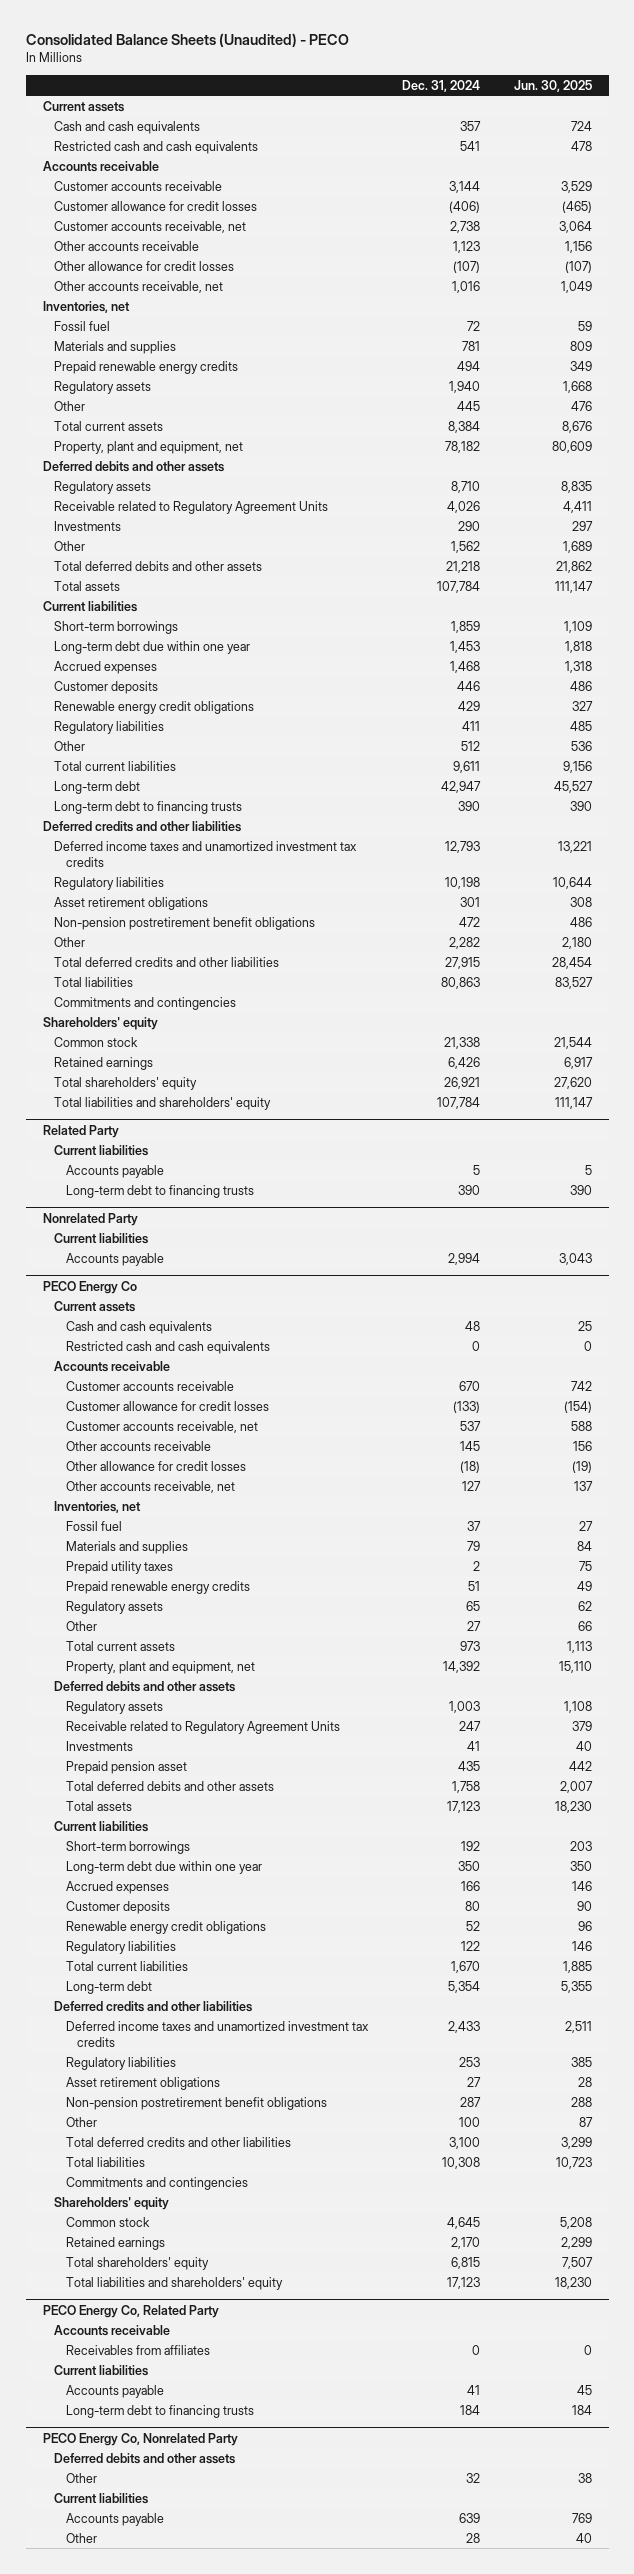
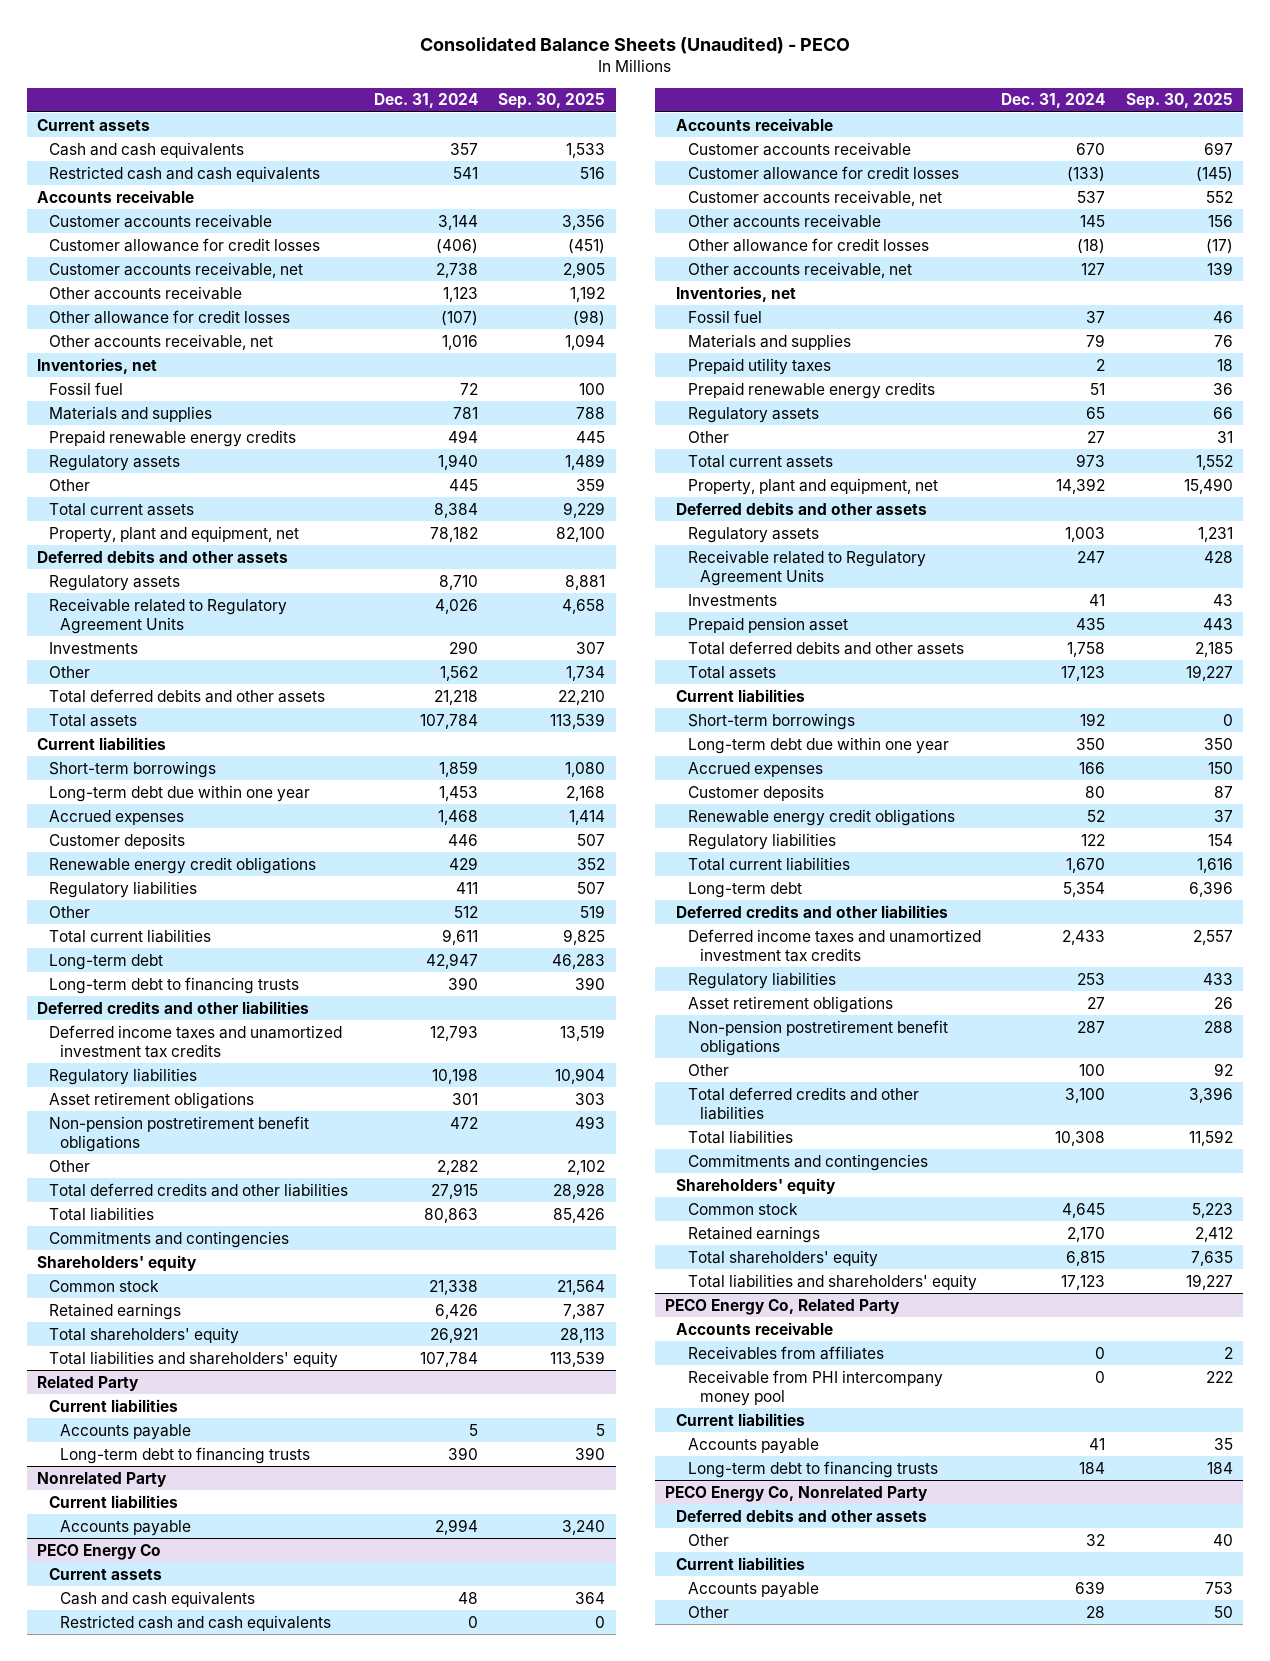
[513,79,592,92] Jun. 30, 2025 -> none
none -> [498,93,606,110] Sep. 30, 2025
none -> [687,1369,943,1407] Receivable from PHI intercompany money pool

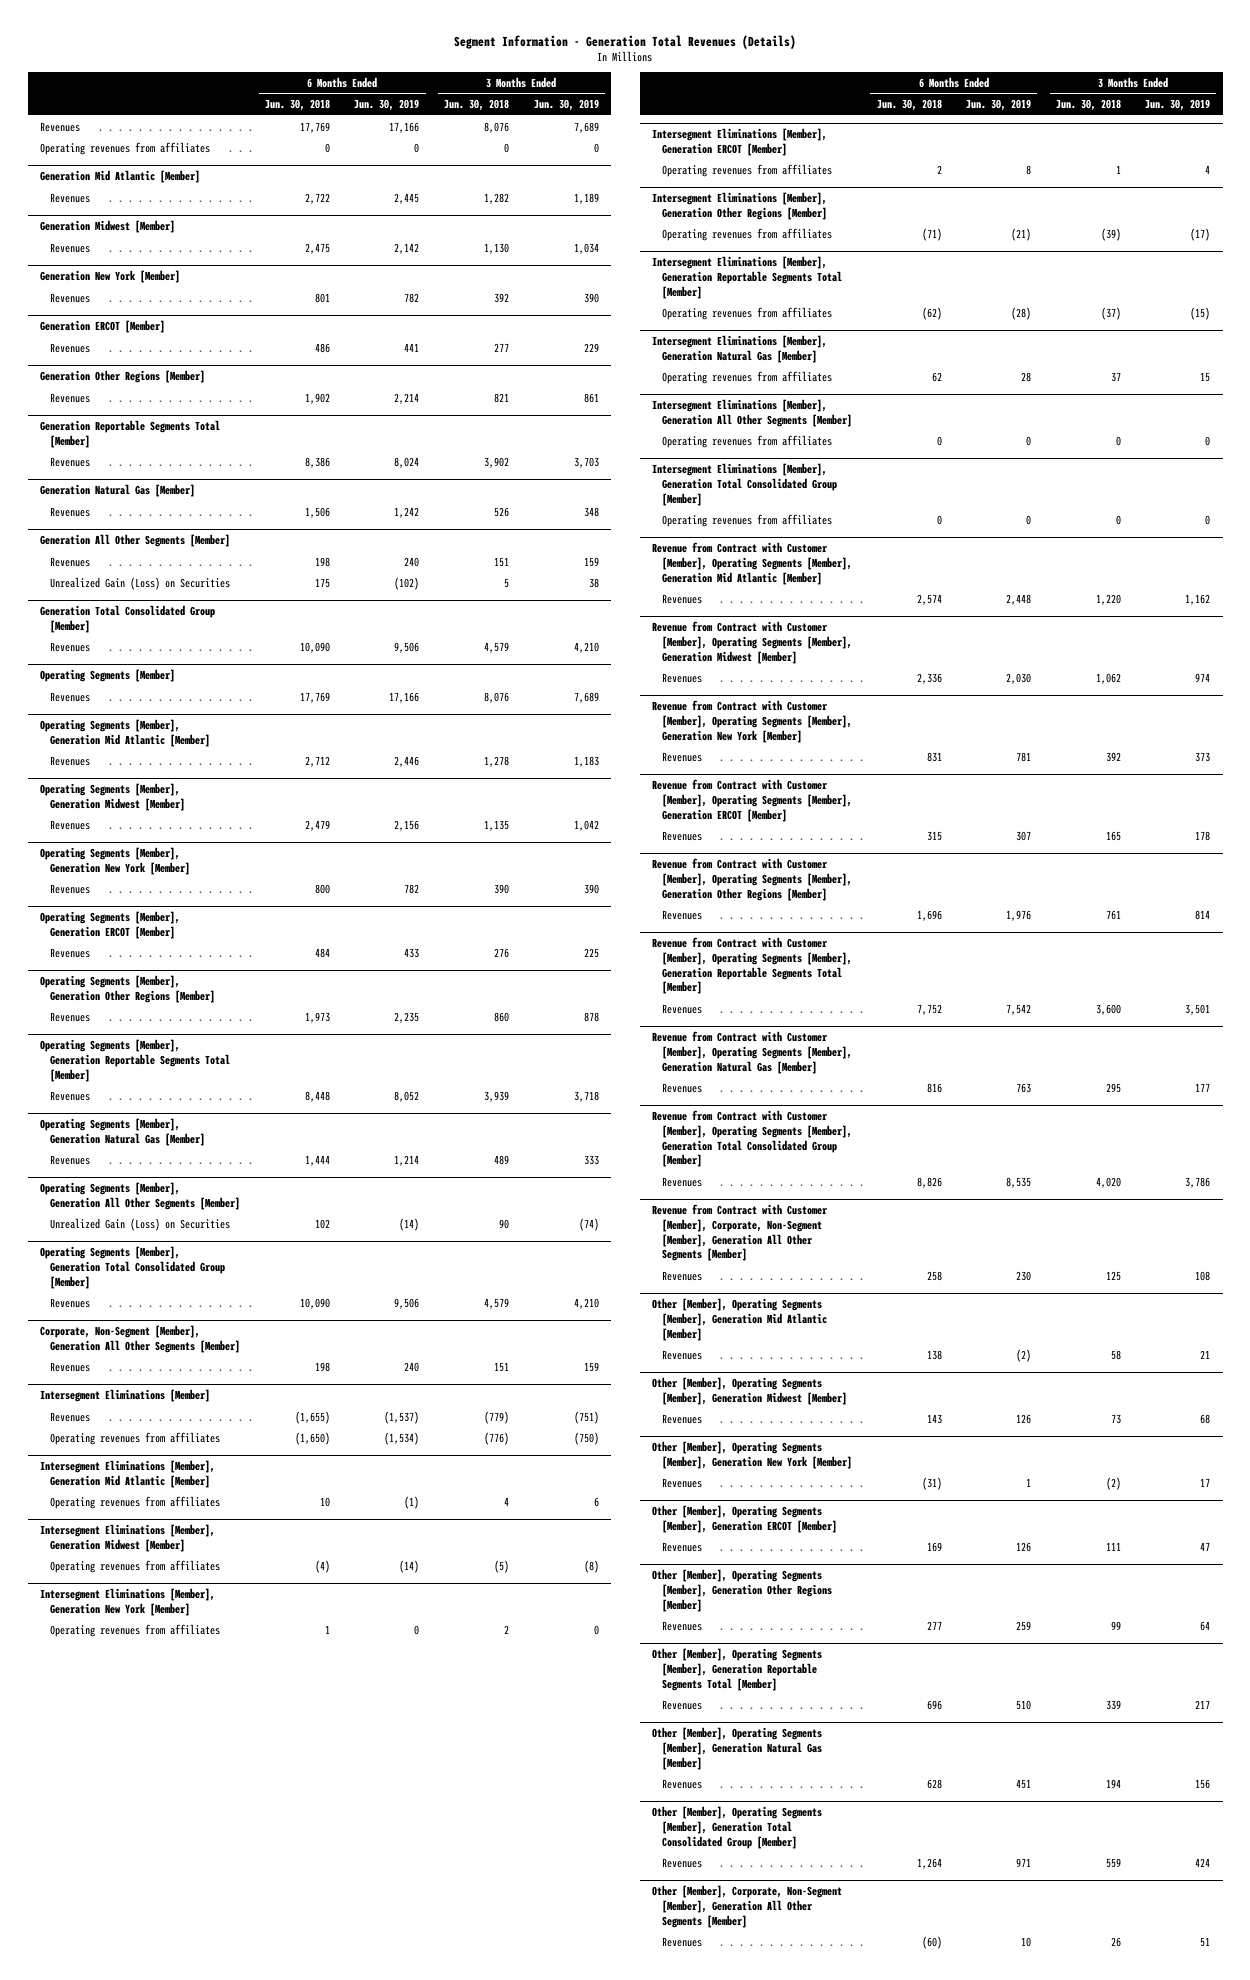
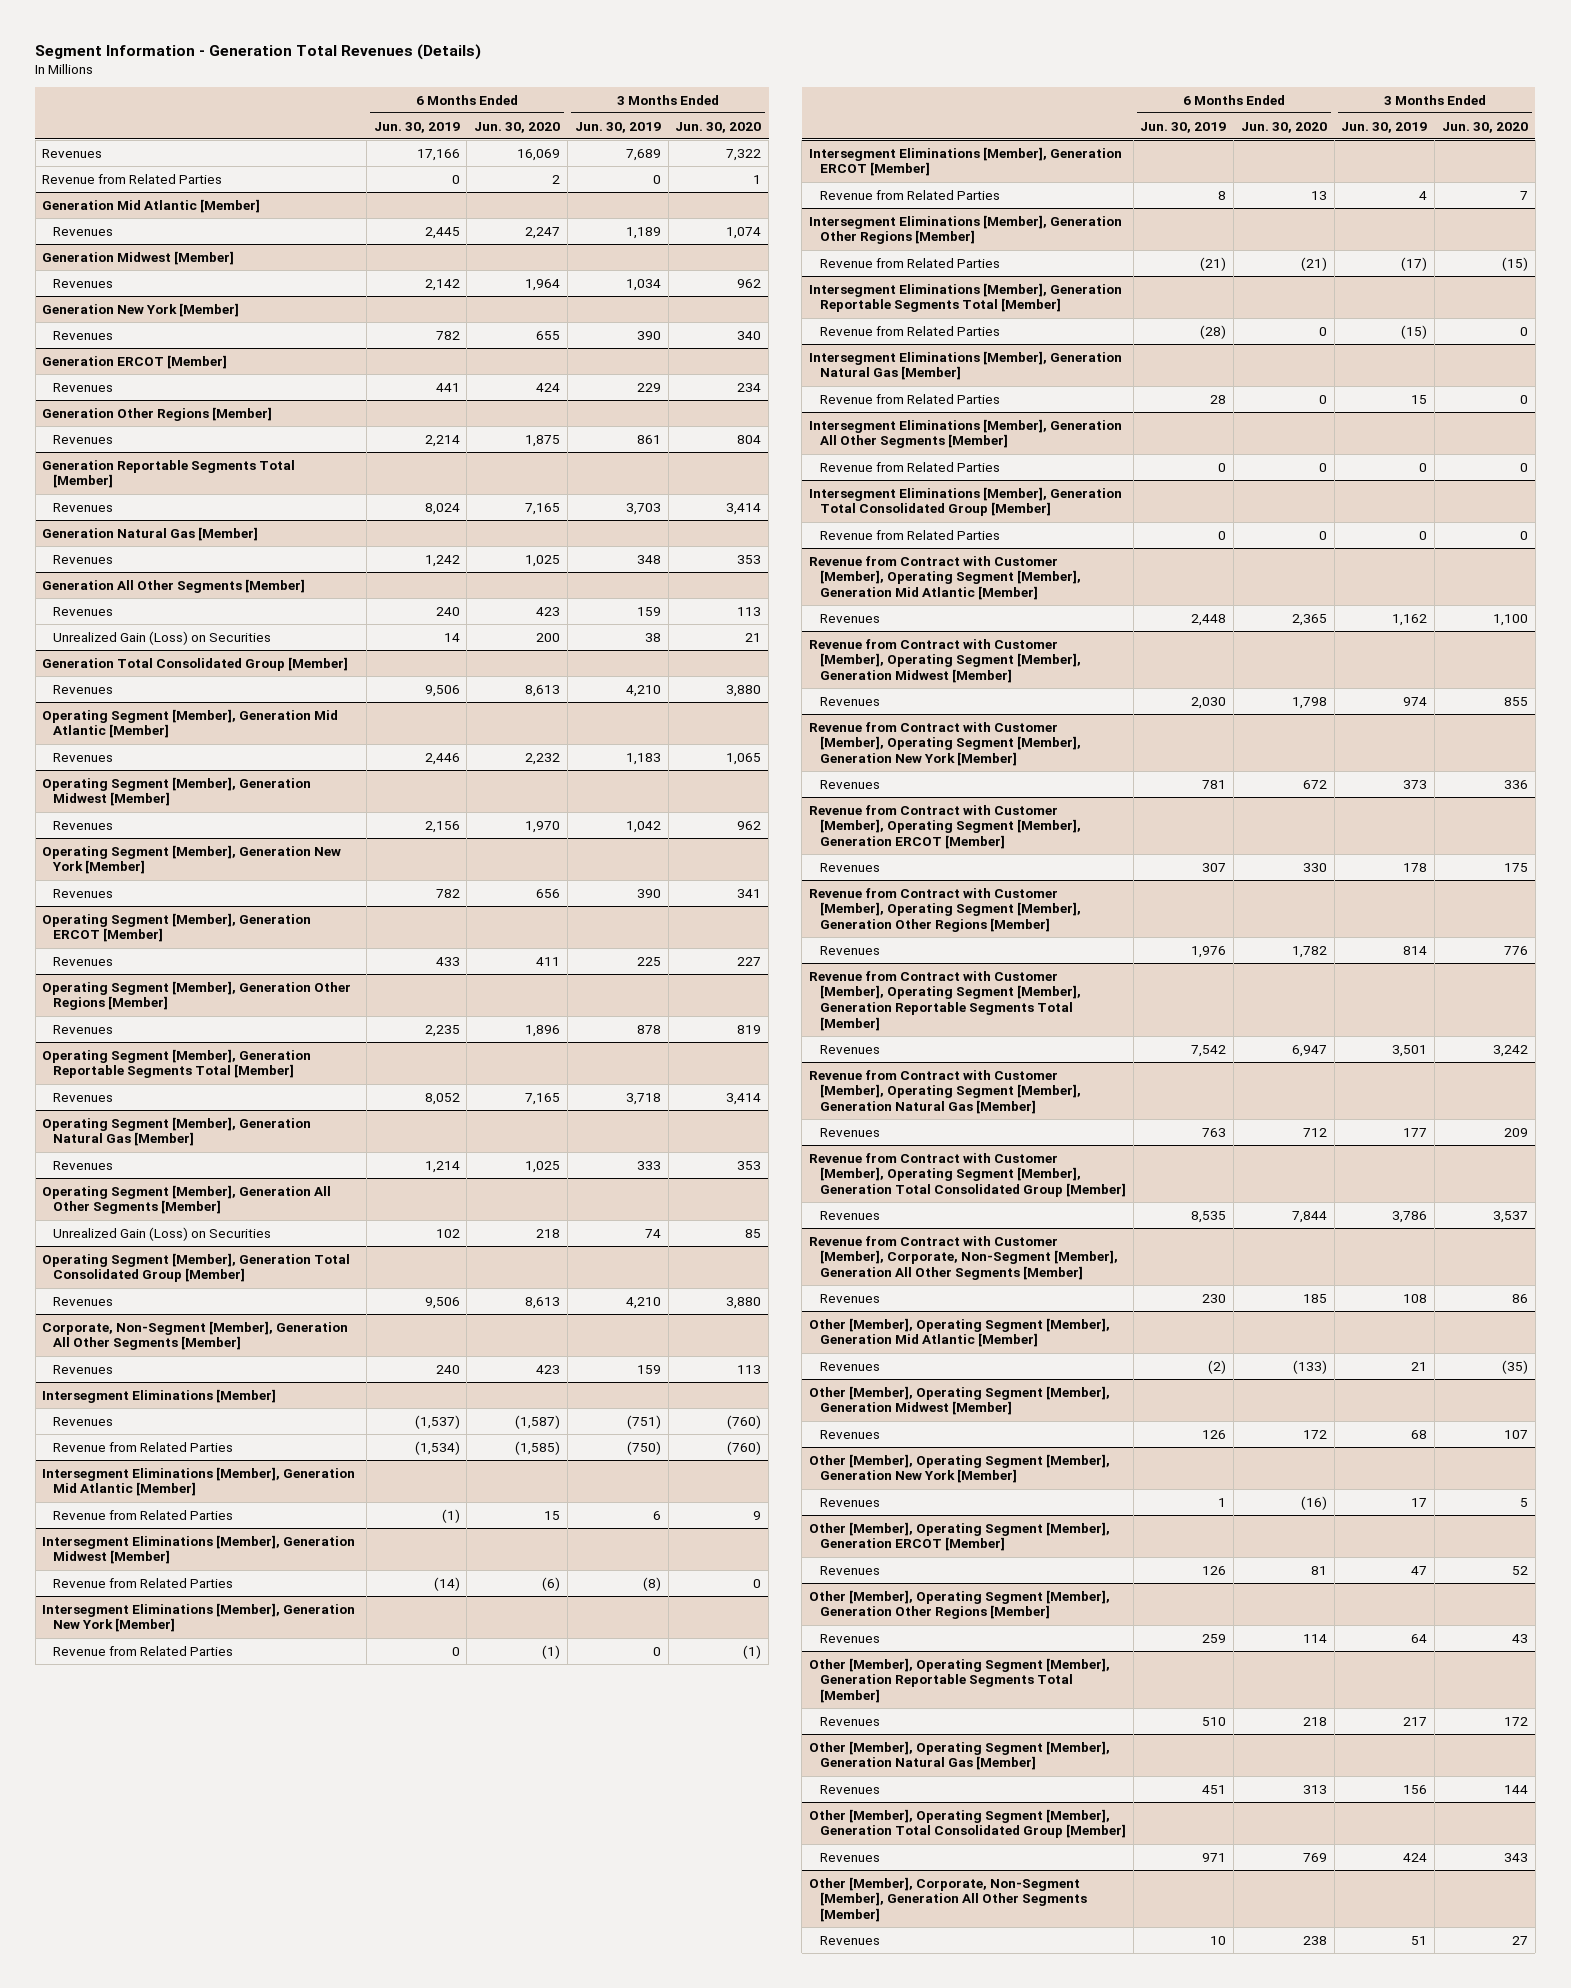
[264,99,330,112] Jun. 30, 2018 -> none
[444,99,510,112] Jun. 30, 2018 -> none
none -> [474,121,561,133] Jun. 30, 2020
none -> [675,121,762,133] Jun. 30, 2020
[40,141,211,155] Operating revenues from affiliates -> [42,173,223,184] Revenue from Related Parties
[394,576,420,590] (102) -> [443,632,460,642] 14
[40,669,176,683] Operating Segments [Member] -> none
[50,691,91,702] Revenues -> none
[40,719,211,747] Operating Segments [Member], Generation Mid Atlantic [Member] -> [42,708,339,739] Operating Segment [Member], Generation Mid Atlantic [Member]
[40,783,186,811] Operating Segments [Member], Generation Midwest [Member] -> [42,776,312,807] Operating Segment [Member], Generation Midwest [Member]
[40,847,191,875] Operating Segments [Member], Generation New York [Member] -> [42,844,342,875] Operating Segment [Member], Generation New York [Member]
[40,911,181,939] Operating Segments [Member], Generation ERCOT [Member] -> [42,912,312,943] Operating Segment [Member], Generation ERCOT [Member]
[40,975,216,1003] Operating Segments [Member], Generation Other Regions [Member] -> [42,980,352,1011] Operating Segment [Member], Generation Other Regions [Member]
[40,1039,231,1082] Operating Segments [Member], Generation Reportable Segments Total [Member] -> [42,1048,312,1079] Operating Segment [Member], Generation Reportable Segments Total [Member]
[40,1118,206,1146] Operating Segments [Member], Generation Natural Gas [Member] -> [42,1116,312,1147] Operating Segment [Member], Generation Natural Gas [Member]
[40,1182,241,1210] Operating Segments [Member], Generation All Other Segments [Member] -> [42,1184,332,1215] Operating Segment [Member], Generation All Other Segments [Member]
[399,1217,420,1231] (14) -> [435,1228,460,1238] 102
[578,1217,599,1231] (74) -> [644,1228,661,1238] 74
[40,1246,226,1289] Operating Segments [Member], Generation Total Consolidated Group [Member] -> [42,1252,351,1283] Operating Segment [Member], Generation Total Consolidated Group [Member]
[50,1431,221,1445] Operating revenues from affiliates -> [52,1441,233,1452] Revenue from Related Parties
[50,1495,221,1509] Operating revenues from affiliates -> [52,1509,233,1520] Revenue from Related Parties
[50,1559,221,1573] Operating revenues from affiliates -> [52,1577,233,1588] Revenue from Related Parties
[50,1623,221,1637] Operating revenues from affiliates -> [52,1645,233,1656] Revenue from Related Parties
[662,163,833,177] Operating revenues from affiliates -> [819,189,1000,200] Revenue from Related Parties
[662,227,833,241] Operating revenues from affiliates -> [819,257,1000,268] Revenue from Related Parties
[662,306,833,320] Operating revenues from affiliates -> [819,325,1000,336] Revenue from Related Parties
[662,370,833,384] Operating revenues from affiliates -> [819,393,1000,404] Revenue from Related Parties
[662,434,833,448] Operating revenues from affiliates -> [819,461,1000,472] Revenue from Related Parties
[662,513,833,527] Operating revenues from affiliates -> [819,529,1000,540] Revenue from Related Parties
[651,542,853,585] Revenue from Contract with Customer [Member], Operating Segments [Member], Generation Mid Atlantic [Member] -> [809,555,1081,601] Revenue from Contract with Customer [Member], Operating Segment [Member], Generation Mid Atlantic [Member]
[651,621,853,664] Revenue from Contract with Customer [Member], Operating Segments [Member], Generation Midwest [Member] -> [809,638,1081,684] Revenue from Contract with Customer [Member], Operating Segment [Member], Generation Midwest [Member]
[651,700,853,743] Revenue from Contract with Customer [Member], Operating Segments [Member], Generation New York [Member] -> [809,721,1081,767] Revenue from Contract with Customer [Member], Operating Segment [Member], Generation New York [Member]
[651,779,853,822] Revenue from Contract with Customer [Member], Operating Segments [Member], Generation ERCOT [Member] -> [809,804,1081,850] Revenue from Contract with Customer [Member], Operating Segment [Member], Generation ERCOT [Member]
[651,858,853,901] Revenue from Contract with Customer [Member], Operating Segments [Member], Generation Other Regions [Member] -> [809,887,1081,933] Revenue from Contract with Customer [Member], Operating Segment [Member], Generation Other Regions [Member]
[651,937,853,995] Revenue from Contract with Customer [Member], Operating Segments [Member], Generation Reportable Segments Total [Member] -> [809,970,1081,1031] Revenue from Contract with Customer [Member], Operating Segment [Member], Generation Reportable Segments Total [Member]
[651,1031,853,1074] Revenue from Contract with Customer [Member], Operating Segments [Member], Generation Natural Gas [Member] -> [809,1069,1081,1115] Revenue from Contract with Customer [Member], Operating Segment [Member], Generation Natural Gas [Member]
[651,1110,853,1168] Revenue from Contract with Customer [Member], Operating Segments [Member], Generation Total Consolidated Group [Member] -> [809,1152,1126,1198] Revenue from Contract with Customer [Member], Operating Segment [Member], Generation Total Consolidated Group [Member]
[651,1298,828,1341] Other [Member], Operating Segments [Member], Generation Mid Atlantic [Member] -> [809,1317,1111,1348] Other [Member], Operating Segment [Member], Generation Mid Atlantic [Member]
[651,1377,848,1405] Other [Member], Operating Segments [Member], Generation Midwest [Member] -> [809,1385,1111,1416] Other [Member], Operating Segment [Member], Generation Midwest [Member]
[651,1441,853,1469] Other [Member], Operating Segments [Member], Generation New York [Member] -> [809,1453,1111,1484] Other [Member], Operating Segment [Member], Generation New York [Member]
[651,1505,838,1533] Other [Member], Operating Segments [Member], Generation ERCOT [Member] -> [809,1521,1111,1552] Other [Member], Operating Segment [Member], Generation ERCOT [Member]
[651,1569,833,1612] Other [Member], Operating Segments [Member], Generation Other Regions [Member] -> [809,1589,1111,1620] Other [Member], Operating Segment [Member], Generation Other Regions [Member]
[651,1648,822,1691] Other [Member], Operating Segments [Member], Generation Reportable Segments Total [Member] -> [809,1657,1111,1704] Other [Member], Operating Segment [Member], Generation Reportable Segments Total [Member]
[651,1727,823,1770] Other [Member], Operating Segments [Member], Generation Natural Gas [Member] -> [809,1740,1111,1771] Other [Member], Operating Segment [Member], Generation Natural Gas [Member]
[651,1806,822,1849] Other [Member], Operating Segments [Member], Generation Total Consolidated Group [Member] -> [809,1808,1126,1839] Other [Member], Operating Segment [Member], Generation Total Consolidated Group [Member]

